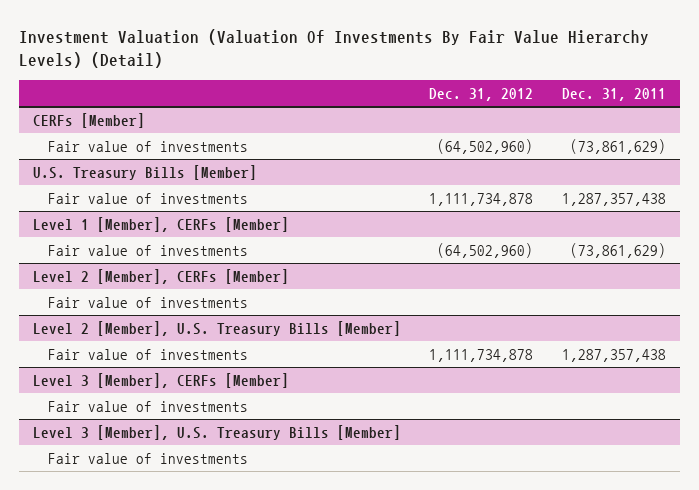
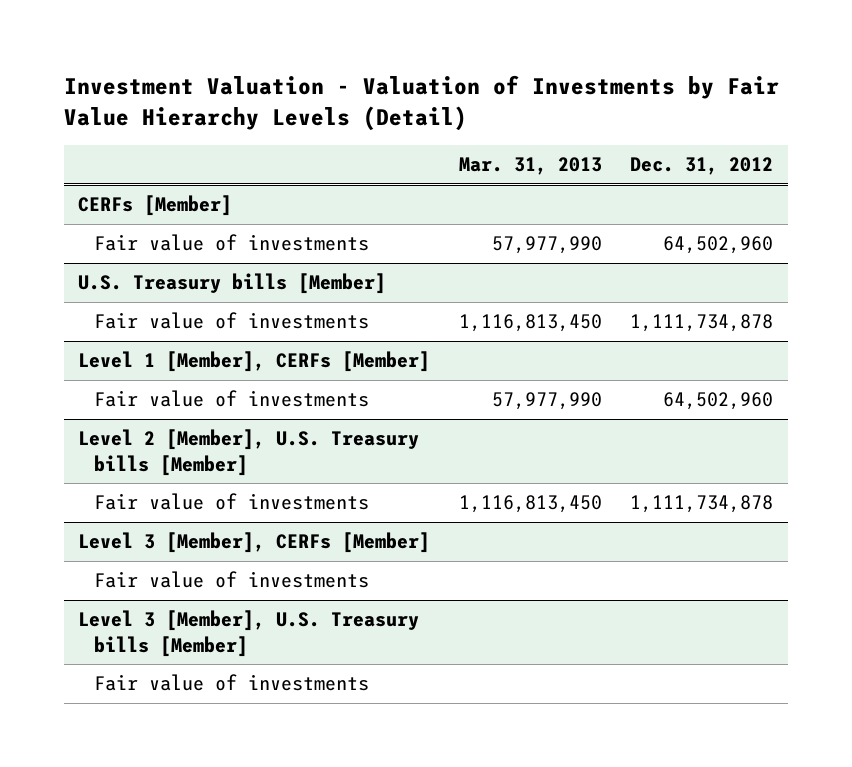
[18,28,649,68] Investment Valuation (Valuation Of Investments By Fair Value Hierarchy Levels) (Detail) -> [63,75,779,131] Investment Valuation - Valuation of Investments by Fair Value Hierarchy Levels (Detail)
[561,87,666,101] Dec. 31, 2011 -> none
none -> [458,157,602,176] Mar. 31, 2013
[437,138,534,154] (64,502,960) -> [663,236,774,255] 64,502,960
[33,164,258,180] U.S. Treasury Bills [Member] -> [78,273,387,295] U.S. Treasury bills [Member]
[33,268,290,284] Level 2 [Member], CERFs [Member] -> none
[48,296,249,308] Fair value of investments -> none
[437,242,534,258] (64,502,960) -> [663,392,774,411] 64,502,960
[33,320,402,336] Level 2 [Member], U.S. Treasury Bills [Member] -> [78,429,420,476] Level 2 [Member], U.S. Treasury bills [Member]
[33,424,402,440] Level 3 [Member], U.S. Treasury Bills [Member] -> [78,610,420,657] Level 3 [Member], U.S. Treasury bills [Member]

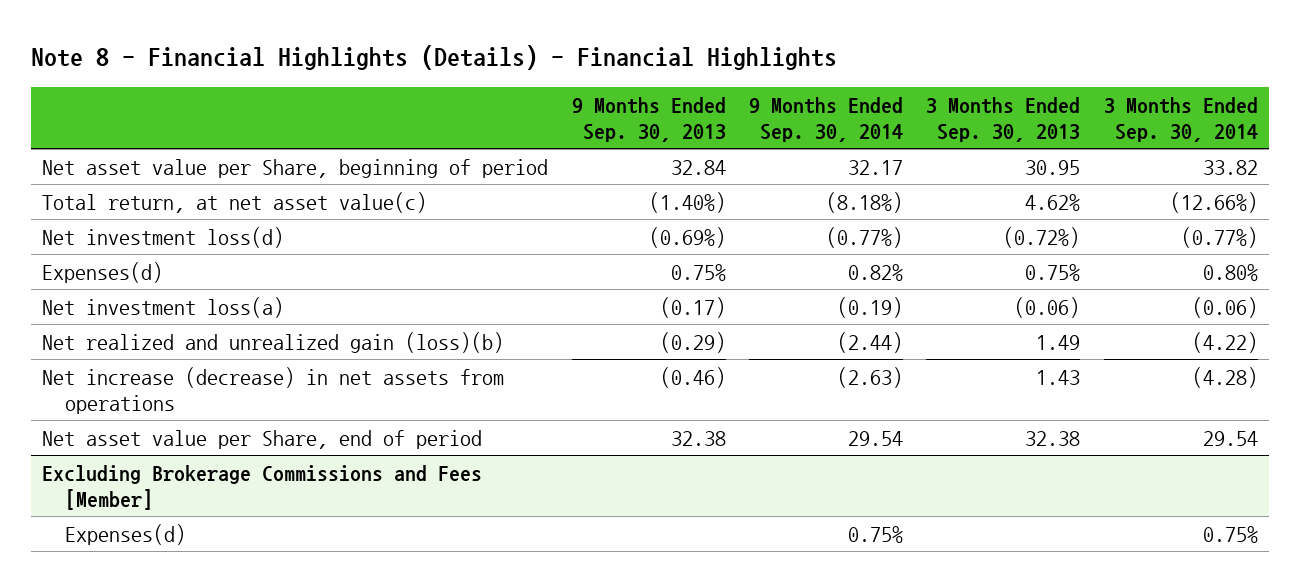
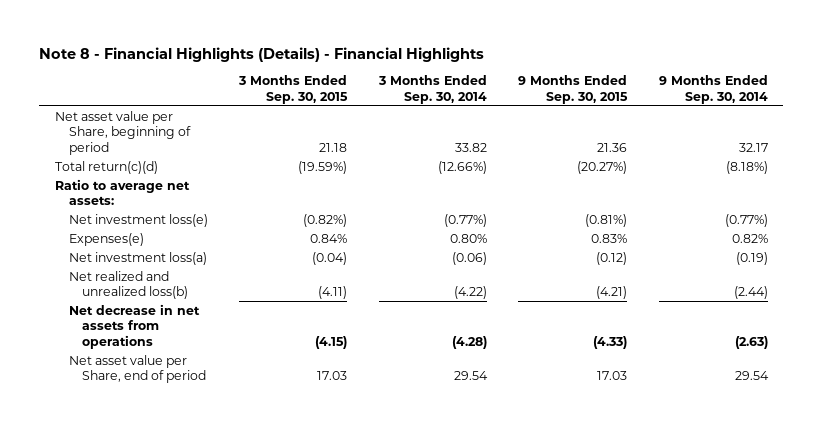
[571,96,726,142] 9 Months Ended Sep. 30, 2013 -> none
[926,96,1081,142] 3 Months Ended Sep. 30, 2013 -> none
none -> [238,75,349,104] 3 Months Ended Sep. 30, 2015
none -> [518,75,629,104] 9 Months Ended Sep. 30, 2015
[42,191,428,213] Total return, at net asset value(c) -> [55,160,159,174] Total return(c)(d)
none -> [55,178,191,206] Ratio to average net assets:
[42,226,285,248] Net investment loss(d) -> [68,213,208,227] Net investment loss(e)
[42,261,164,283] Expenses(d) -> [68,232,144,246] Expenses(e)
[42,331,505,353] Net realized and unrealized gain (loss)(b) -> [68,270,189,300] Net realized and unrealized loss(b)
[42,366,505,414] Net increase (decrease) in net assets from operations -> [68,303,200,349] Net decrease in net assets from operations
[42,464,483,510] Excluding Brokerage Commissions and Fees [Member] -> none
[65,523,187,545] Expenses(d) -> none

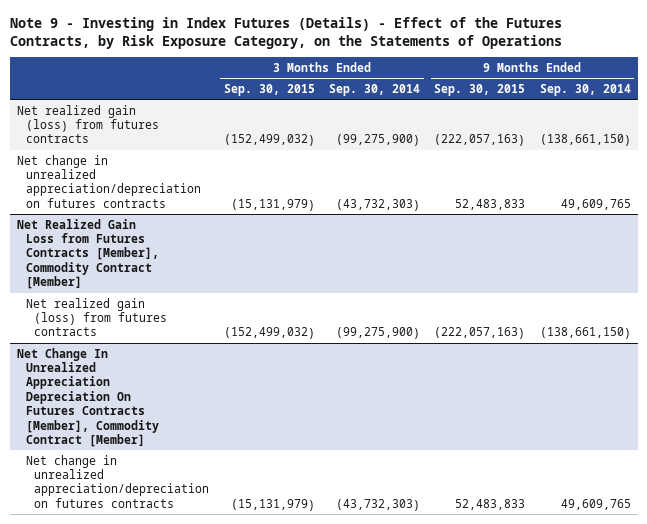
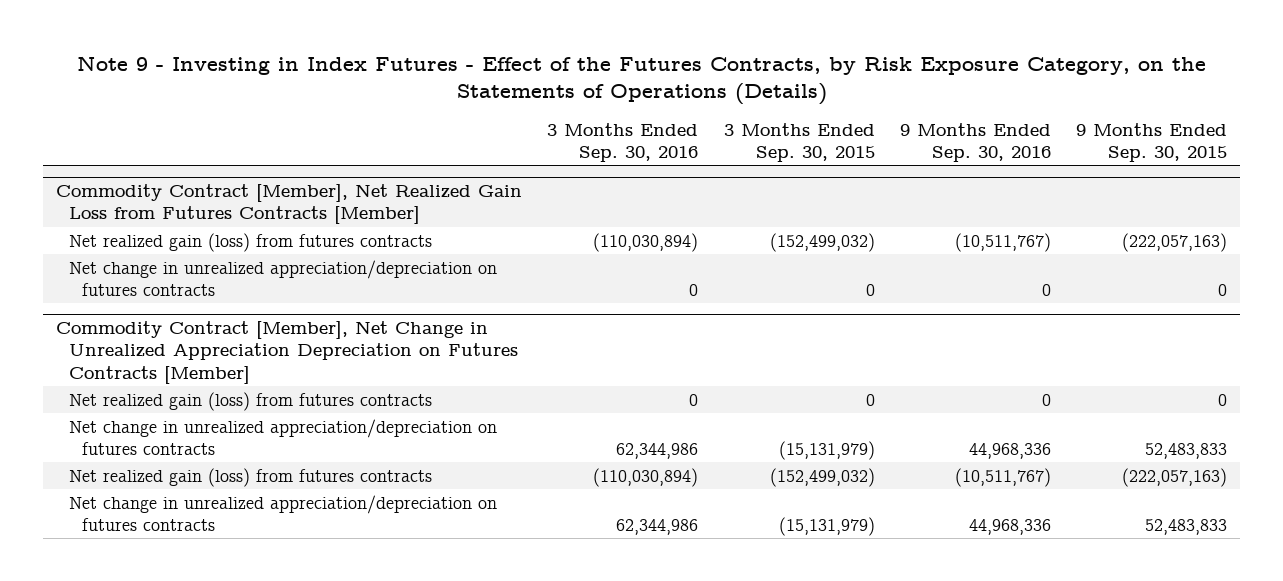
[9,16,562,49] Note 9 - Investing in Index Futures (Details) - Effect of the Futures Contracts, by Risk Exposure Category, on the Statements of Operations -> [76,55,1206,106] Note 9 - Investing in Index Futures - Effect of the Futures Contracts, by Risk Exposure Category, on the Statements of Operations (Details)
[328,83,420,96] Sep. 30, 2014 -> none
[539,83,631,96] Sep. 30, 2014 -> none
none -> [547,122,699,163] 3 Months Ended Sep. 30, 2016
none -> [899,122,1051,163] 9 Months Ended Sep. 30, 2016
none -> [55,183,522,225] Commodity Contract [Member], Net Realized Gain Loss from Futures Contracts [Member]
none -> [69,259,498,297] Net change in unrealized appreciation/depreciation on futures contracts
none -> [55,320,519,384] Commodity Contract [Member], Net Change in Unrealized Appreciation Depreciation on Futures Contracts [Member]
none -> [69,391,433,411] Net realized gain (loss) from futures contracts
[16,218,159,290] Net Realized Gain Loss from Futures Contracts [Member], Commodity Contract [Member] -> none
[16,347,159,447] Net Change In Unrealized Appreciation Depreciation On Futures Contracts [Member], Commodity Contract [Member] -> none

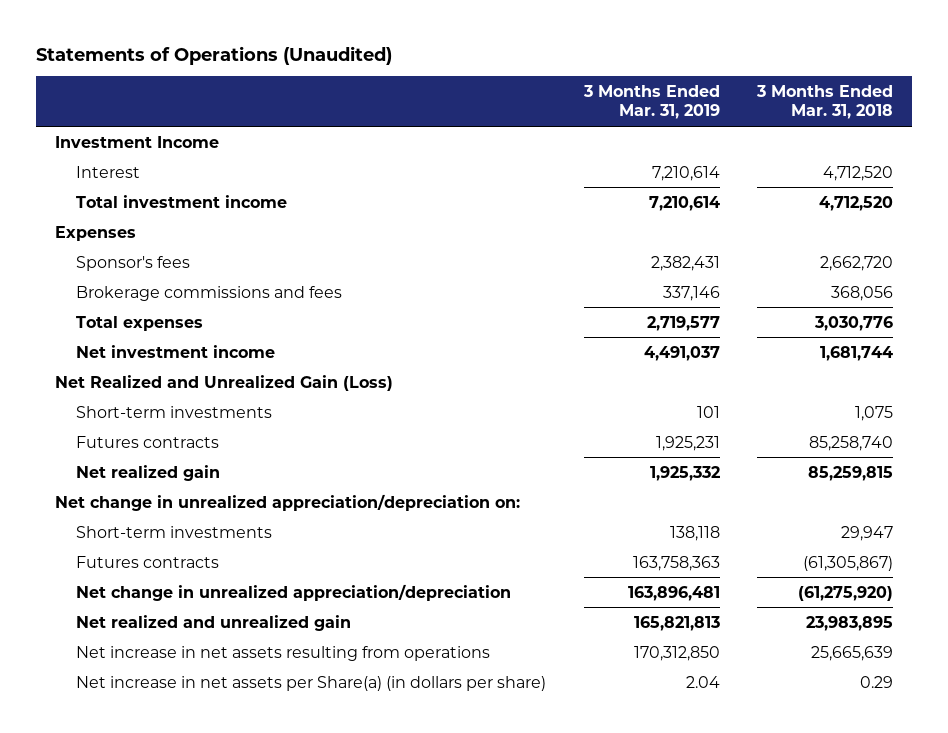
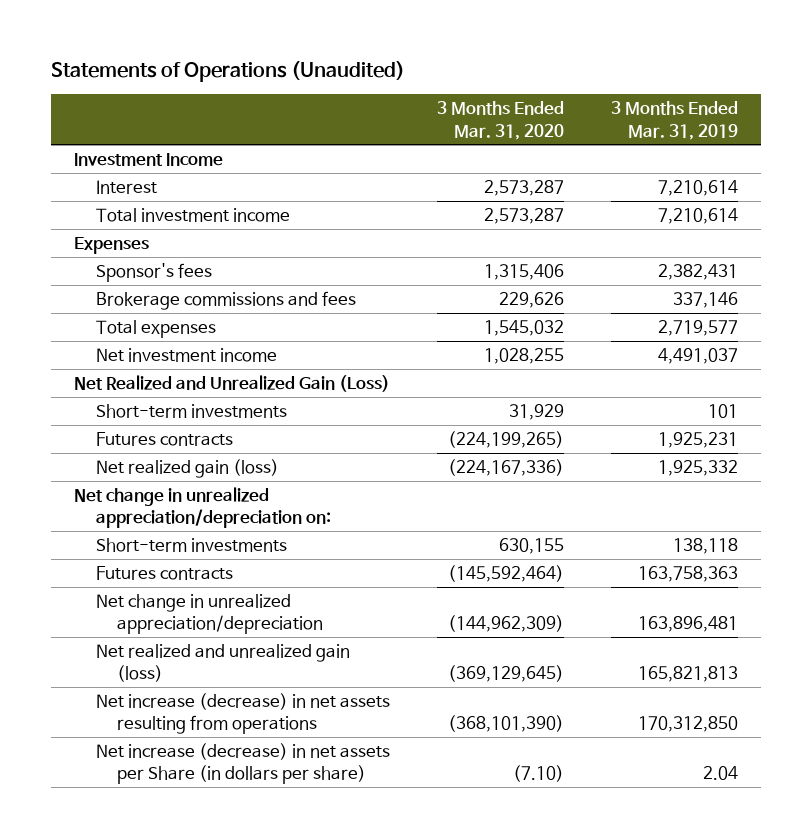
[756,85,894,120] 3 Months Ended Mar. 31, 2018 -> none
none -> [436,101,564,140] 3 Months Ended Mar. 31, 2020
[76,464,221,481] Net realized gain -> [95,458,279,478] Net realized gain (loss)
[76,614,352,631] Net realized and unrealized gain -> [95,643,350,683] Net realized and unrealized gain (loss)
[76,645,491,661] Net increase in net assets resulting from operations -> [95,692,390,735] Net increase (decrease) in net assets resulting from operations
[76,675,547,691] Net increase in net assets per Share(a) (in dollars per share) -> [95,742,390,785] Net increase (decrease) in net assets per Share (in dollars per share)

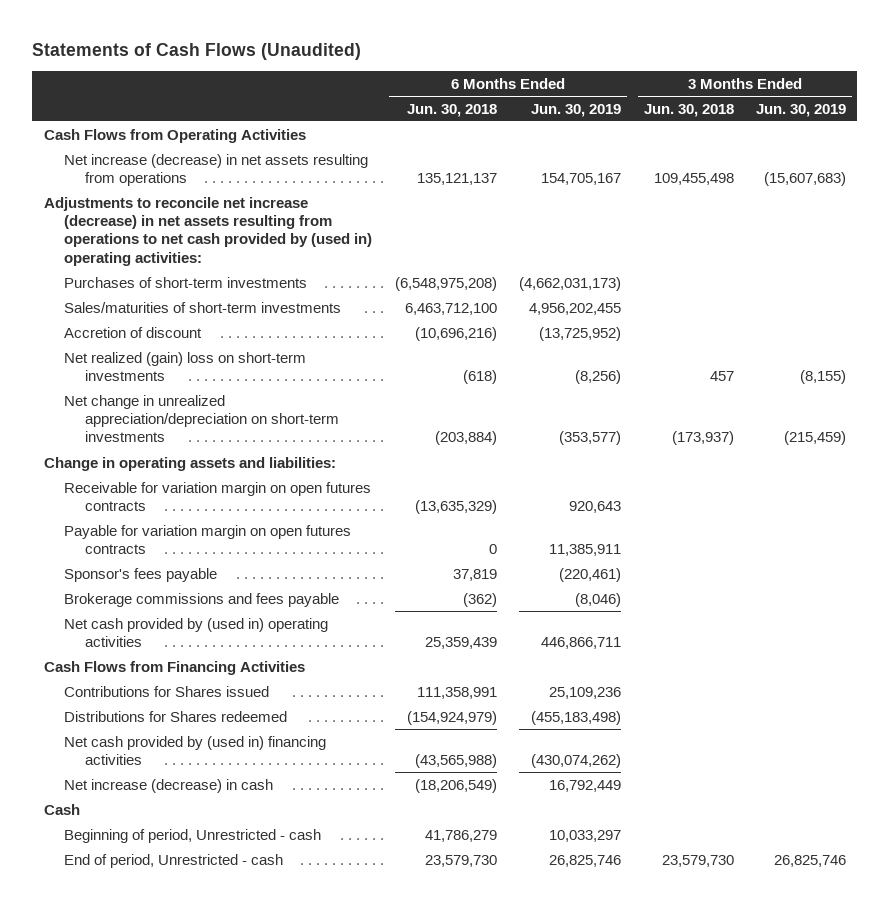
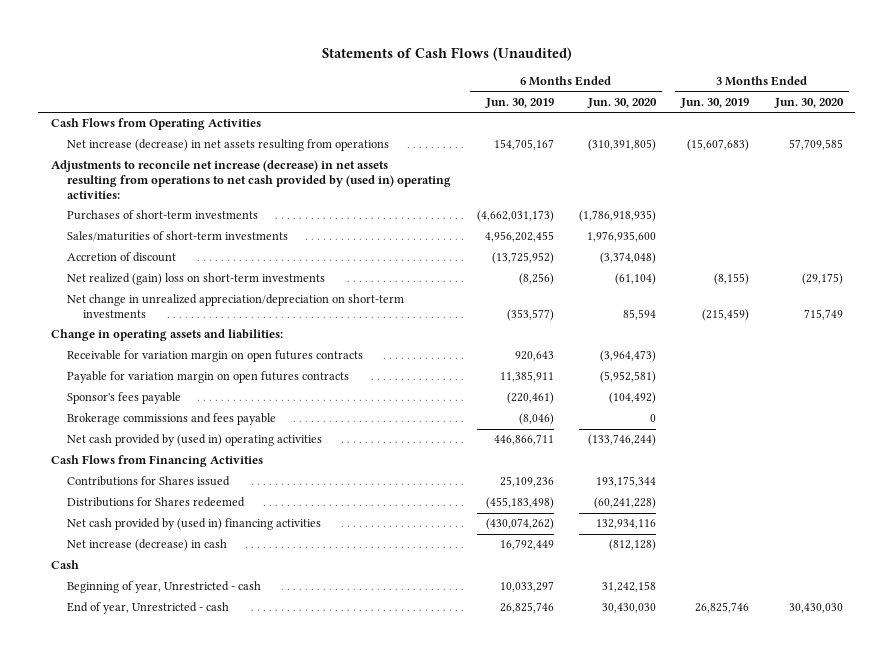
[406,103,497,117] Jun. 30, 2018 -> none
[643,103,734,117] Jun. 30, 2018 -> none
none -> [586,98,657,109] Jun. 30, 2020
none -> [773,98,844,109] Jun. 30, 2020
[64,828,322,843] Beginning of period, Unrestricted - cash -> [67,581,262,594] Beginning of year, Unrestricted - cash
[64,853,284,868] End of period, Unrestricted - cash -> [67,602,230,615] End of year, Unrestricted - cash

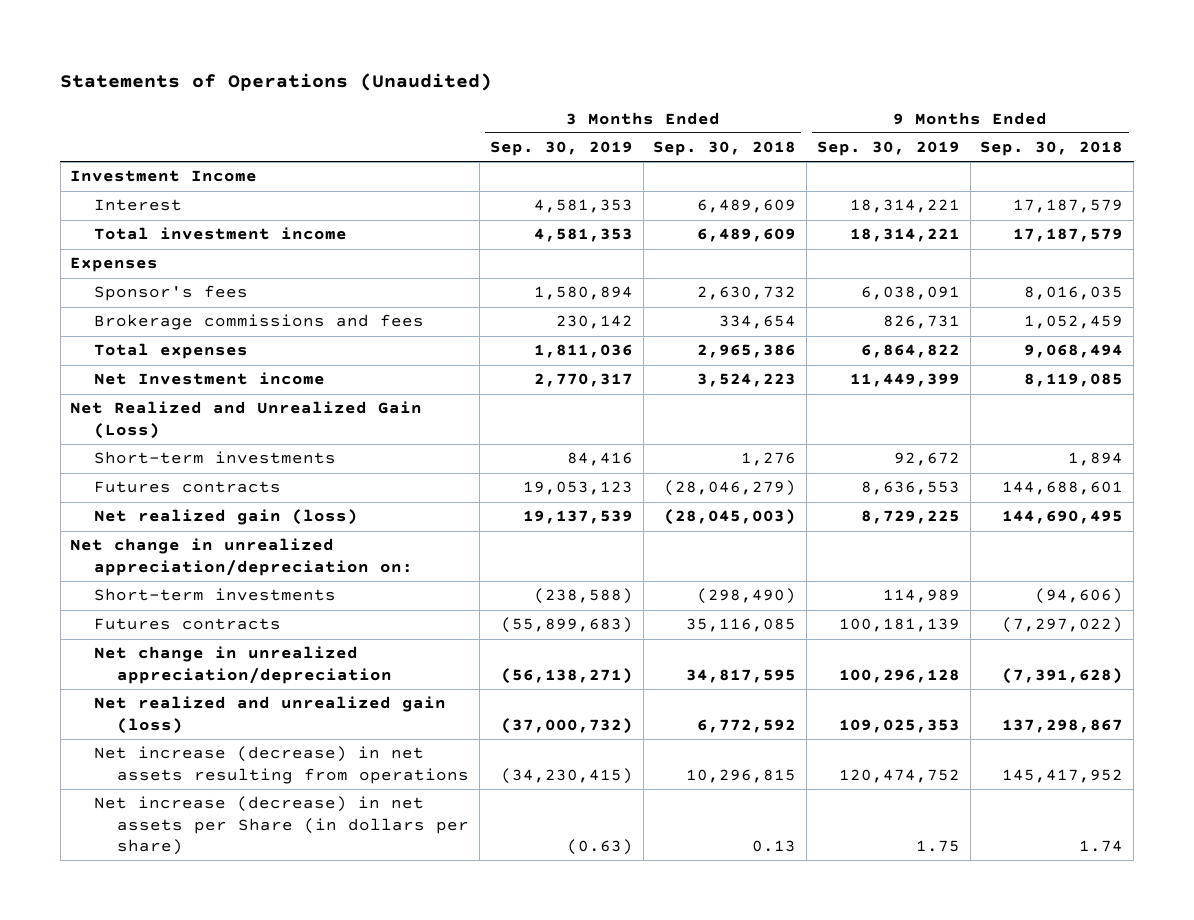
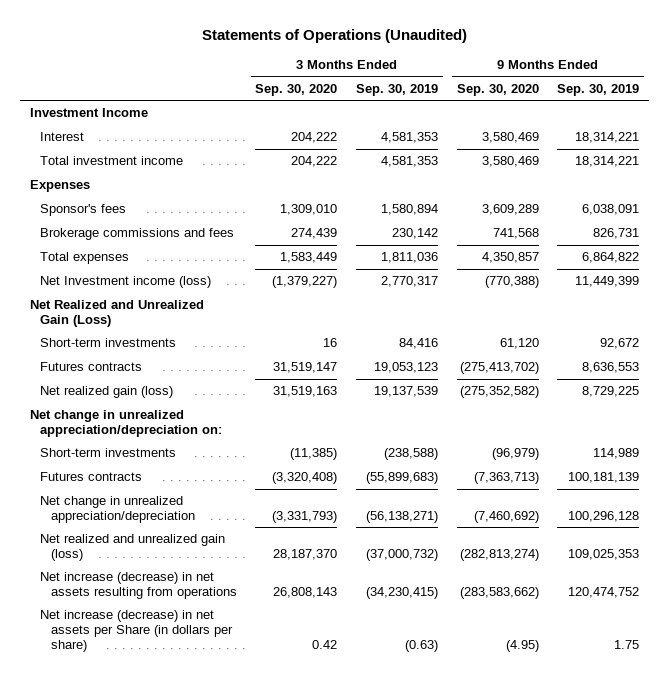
[653,141,797,157] Sep. 30, 2018 -> none
[980,141,1124,157] Sep. 30, 2018 -> none
none -> [255,83,338,96] Sep. 30, 2020
none -> [456,83,539,96] Sep. 30, 2020
[93,372,325,386] Net Investment income -> [40,276,212,289] Net Investment income (loss)

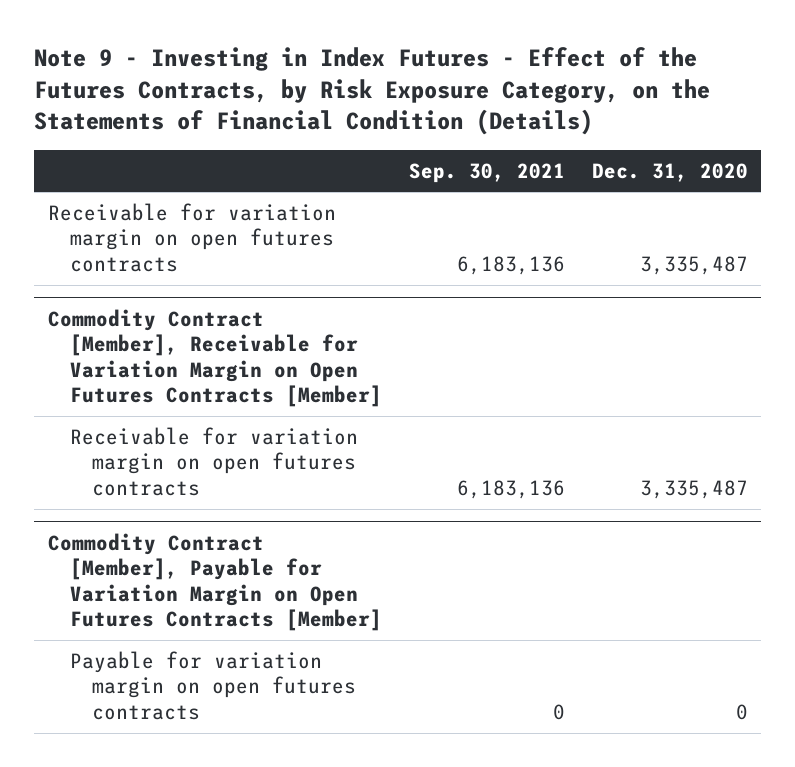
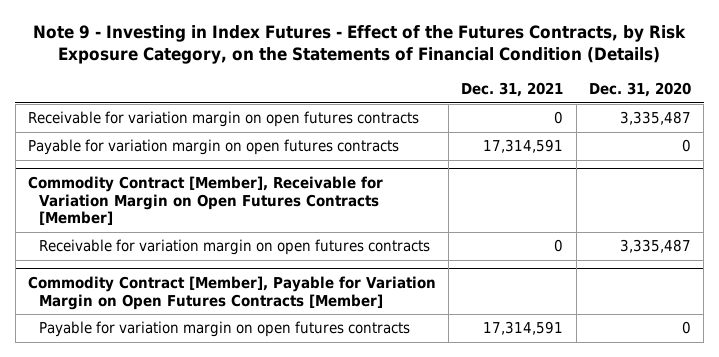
[408,162,565,183] Sep. 30, 2021 -> none
none -> [461,82,564,98] Dec. 31, 2021
none -> [27,139,399,156] Payable for variation margin on open futures contracts

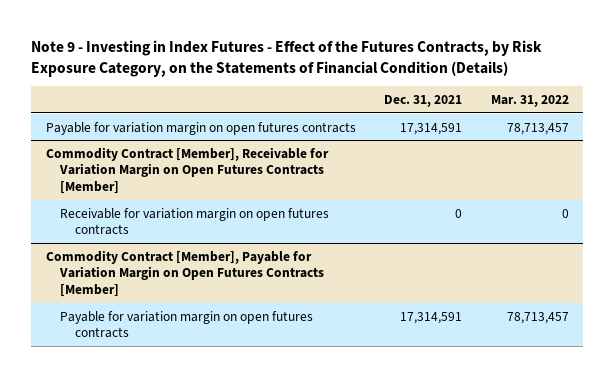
[588,82,691,98] Dec. 31, 2020 -> none
none -> [490,94,569,107] Mar. 31, 2022
[27,111,419,128] Receivable for variation margin on open futures contracts -> none

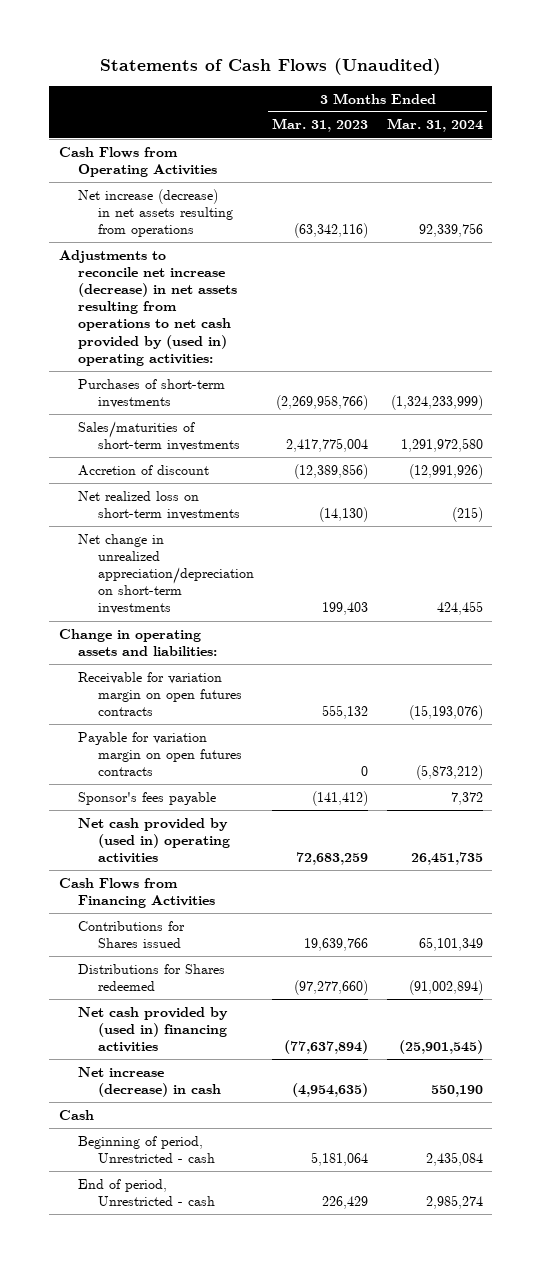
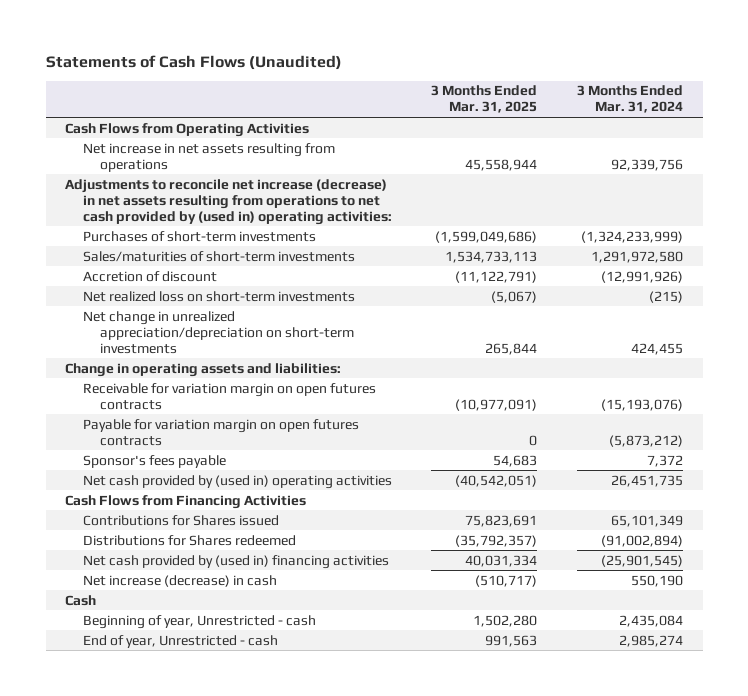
[272,118,369,133] Mar. 31, 2023 -> none
none -> [431,85,538,114] 3 Months Ended Mar. 31, 2025
[78,188,233,238] Net increase (decrease) in net assets resulting from operations -> [82,142,335,172] Net increase in net assets resulting from operations
[78,1135,215,1164] Beginning of period, Unrestricted - cash -> [82,614,316,629] Beginning of year, Unrestricted - cash
[78,1178,215,1207] End of period, Unrestricted - cash -> [82,634,278,648] End of year, Unrestricted - cash

